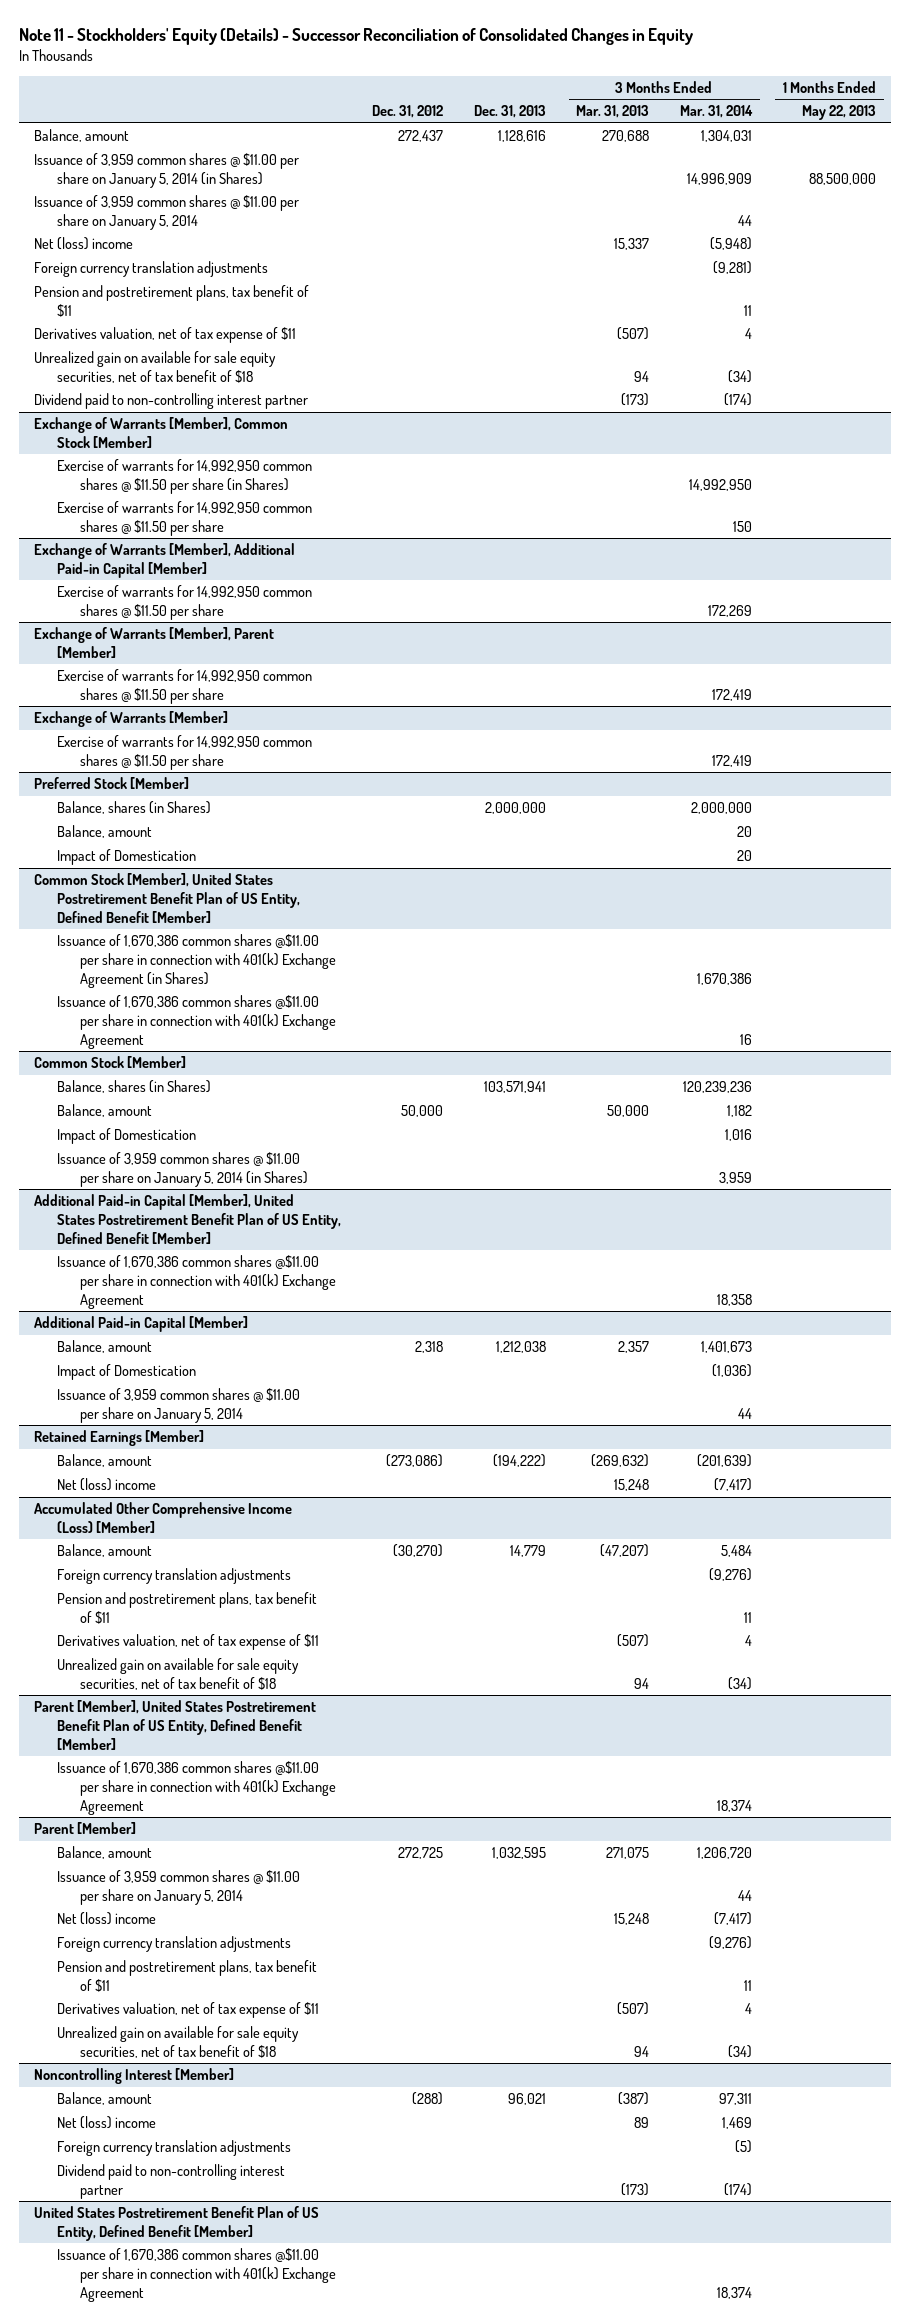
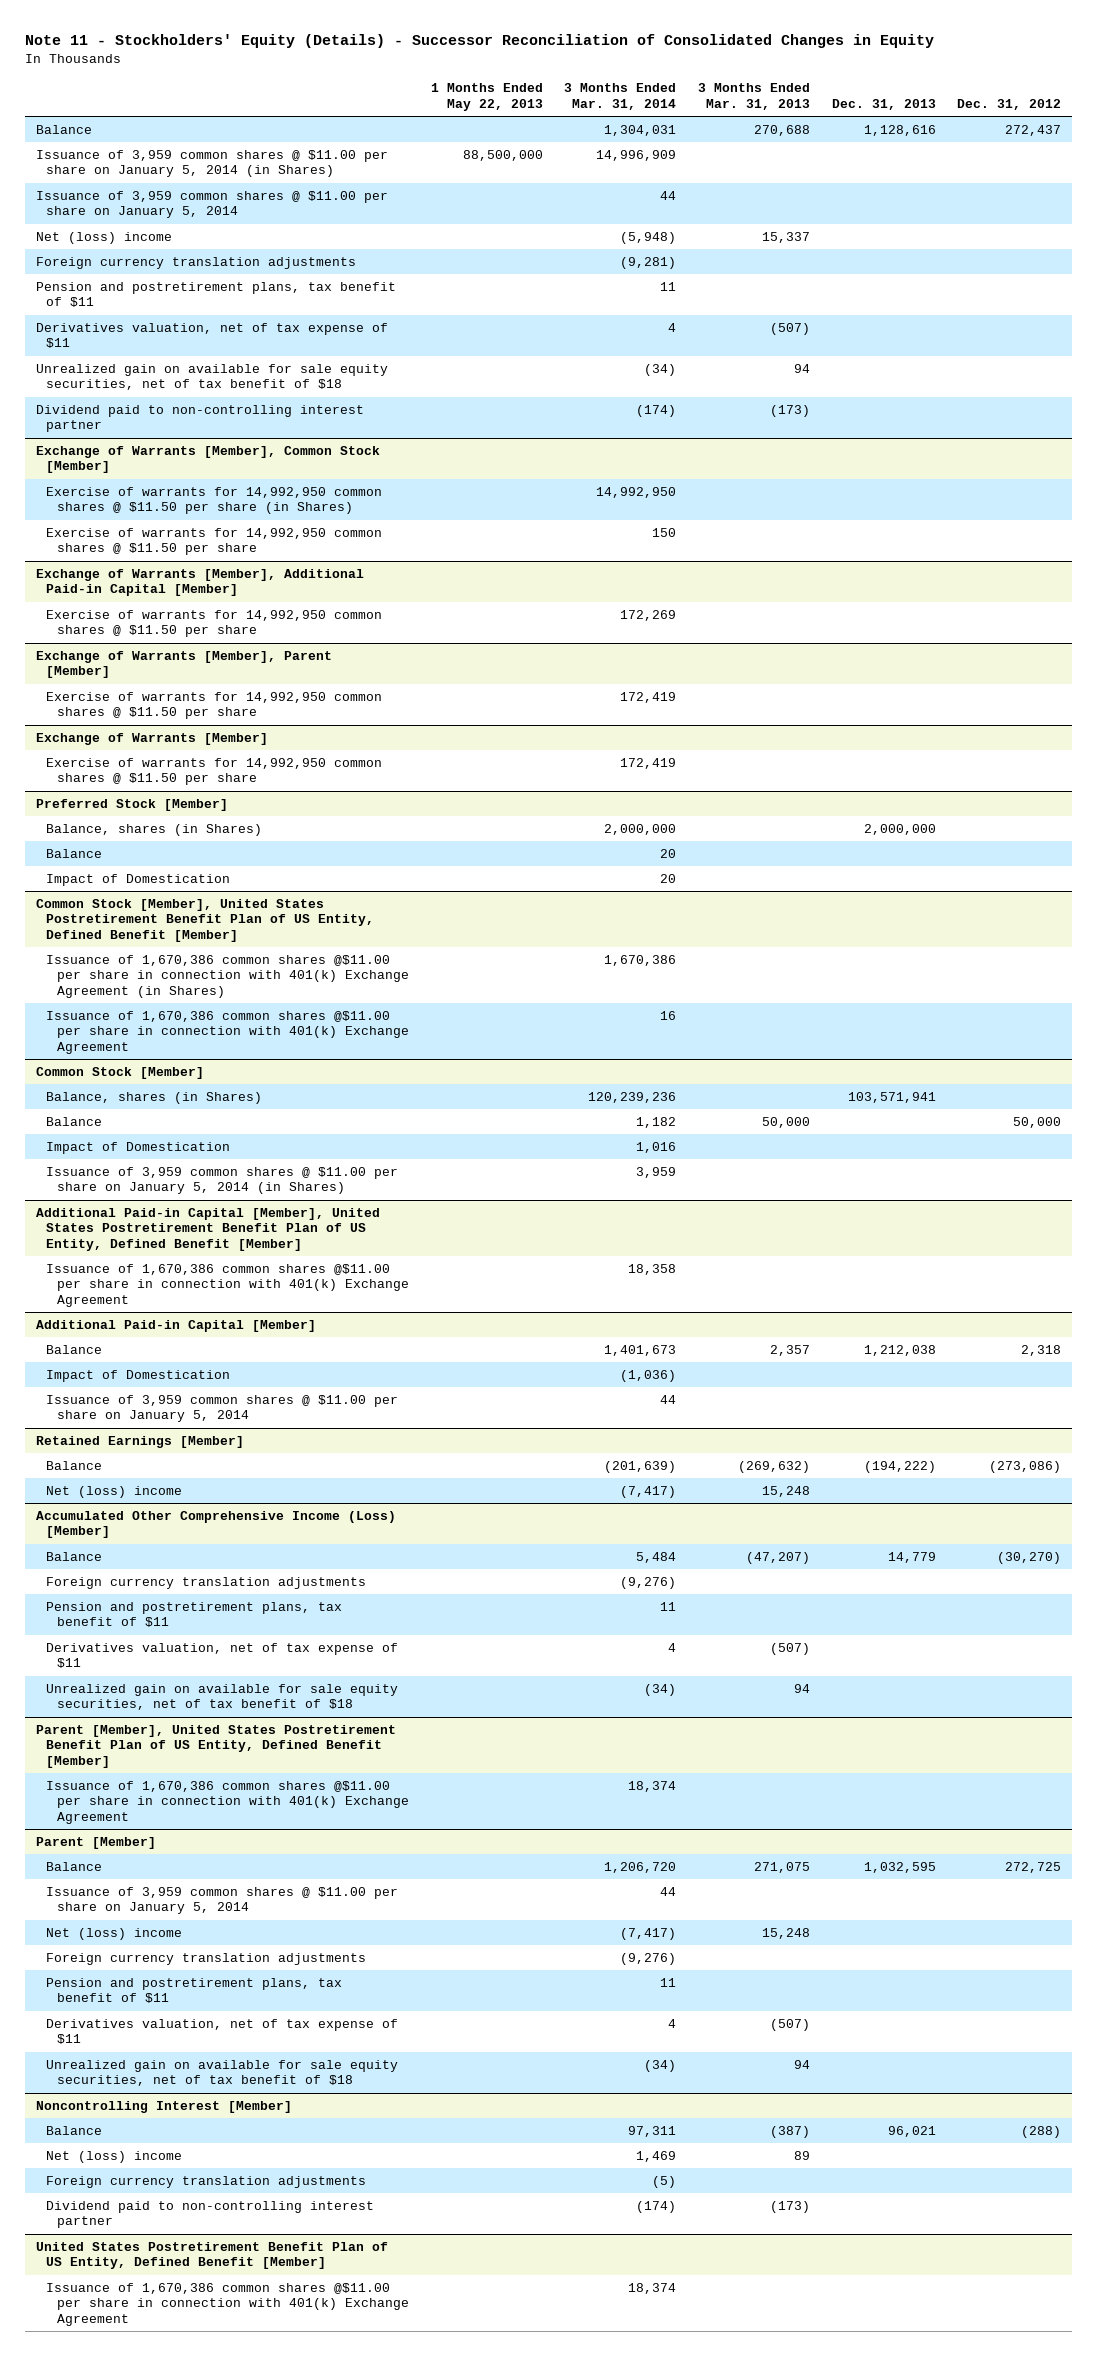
[33,129,129,143] Balance, amount -> [35,124,92,134] Balance
[57,825,153,839] Balance, amount -> [46,848,103,858] Balance
[57,1104,153,1118] Balance, amount -> [46,1116,103,1126] Balance
[57,1340,153,1354] Balance, amount -> [46,1344,103,1354] Balance
[57,1454,153,1468] Balance, amount -> [46,1460,103,1470] Balance
[57,1544,153,1558] Balance, amount -> [46,1551,103,1561] Balance
[57,1846,153,1860] Balance, amount -> [46,1861,103,1871] Balance
[57,2092,153,2106] Balance, amount -> [46,2125,103,2135] Balance

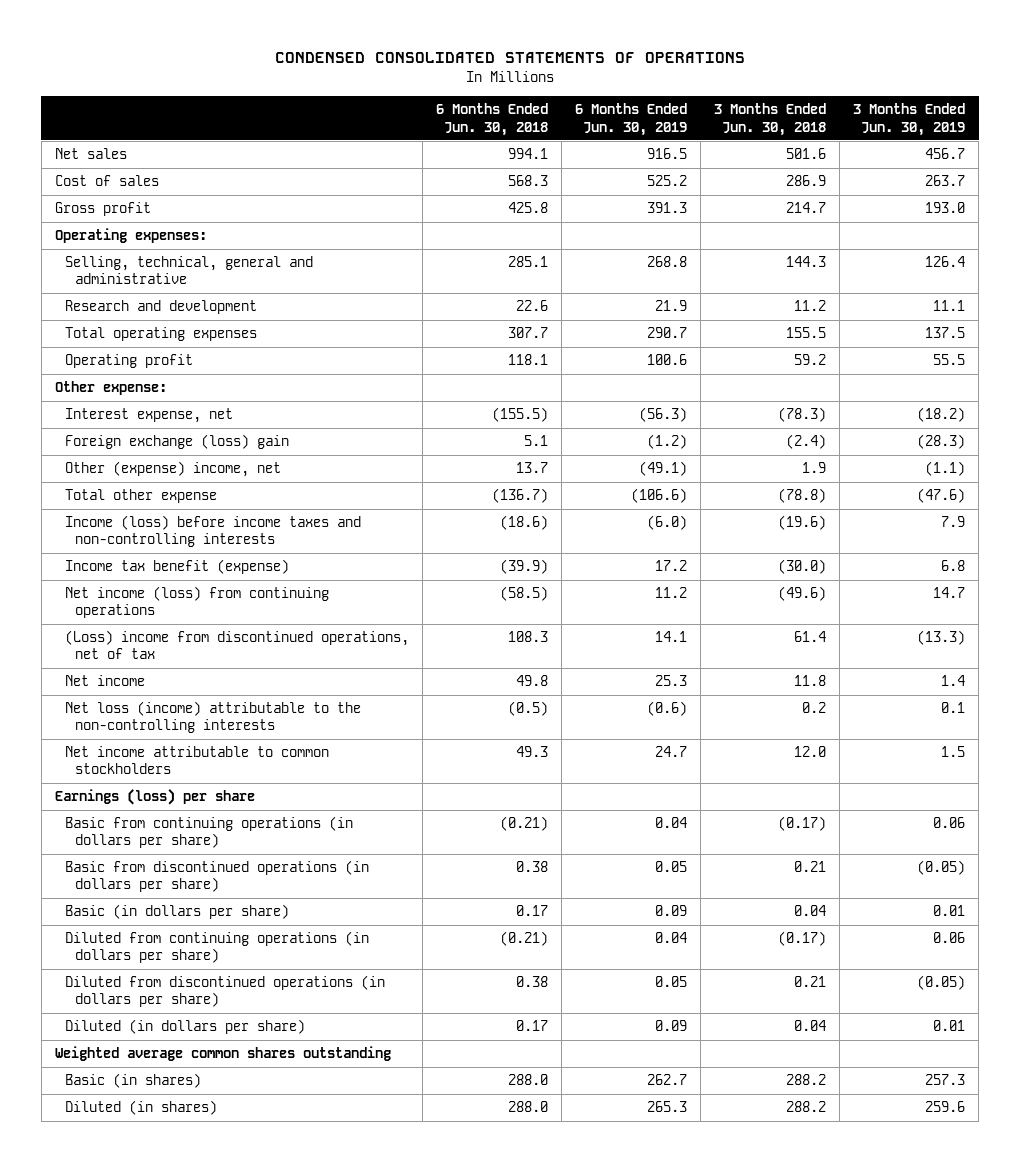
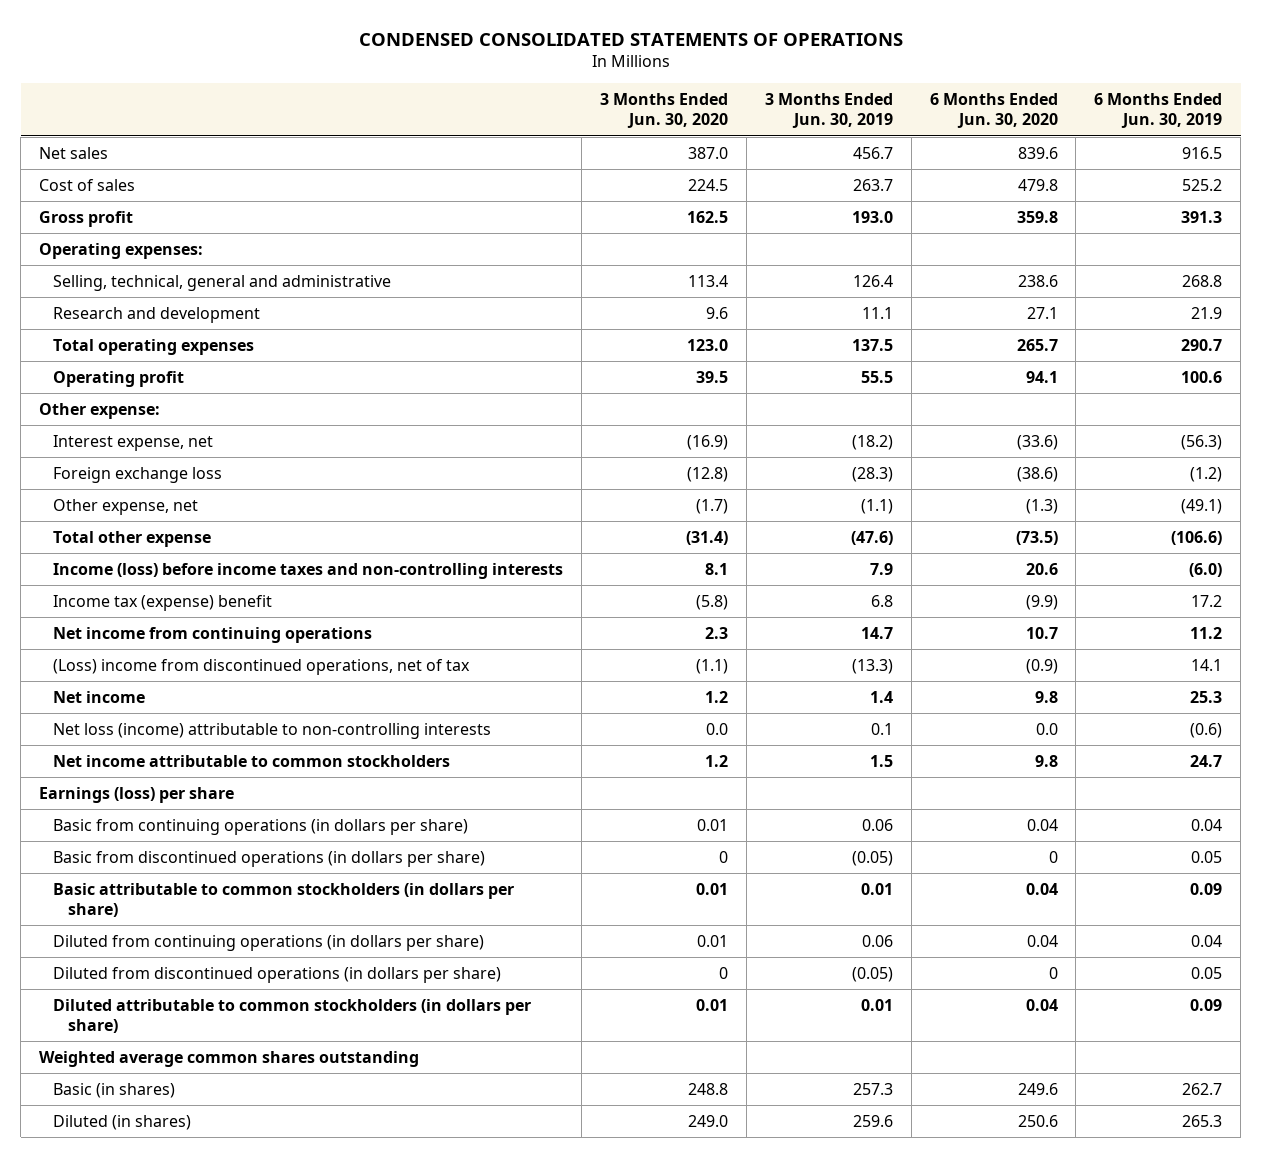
[436,103,549,136] 6 Months Ended Jun. 30, 2018 -> none
[714,103,827,136] 3 Months Ended Jun. 30, 2018 -> none
none -> [600,93,729,129] 3 Months Ended Jun. 30, 2020
none -> [929,93,1058,129] 6 Months Ended Jun. 30, 2020
[65,434,290,450] Foreign exchange (loss) gain -> [53,466,223,483] Foreign exchange loss
[65,461,282,478] Other (expense) income, net -> [53,498,199,515] Other expense, net
[65,559,290,575] Income tax benefit (expense) -> [53,594,273,611] Income tax (expense) benefit
[65,586,330,619] Net income (loss) from continuing operations -> [53,626,373,643] Net income from continuing operations
[65,701,362,734] Net loss (income) attributable to the non-controlling interests -> [53,722,492,739] Net loss (income) attributable to non-controlling interests
[65,904,290,920] Basic (in dollars per share) -> [53,882,515,918] Basic attributable to common stockholders (in dollars per share)
[65,1019,306,1035] Diluted (in dollars per share) -> [53,998,532,1034] Diluted attributable to common stockholders (in dollars per share)

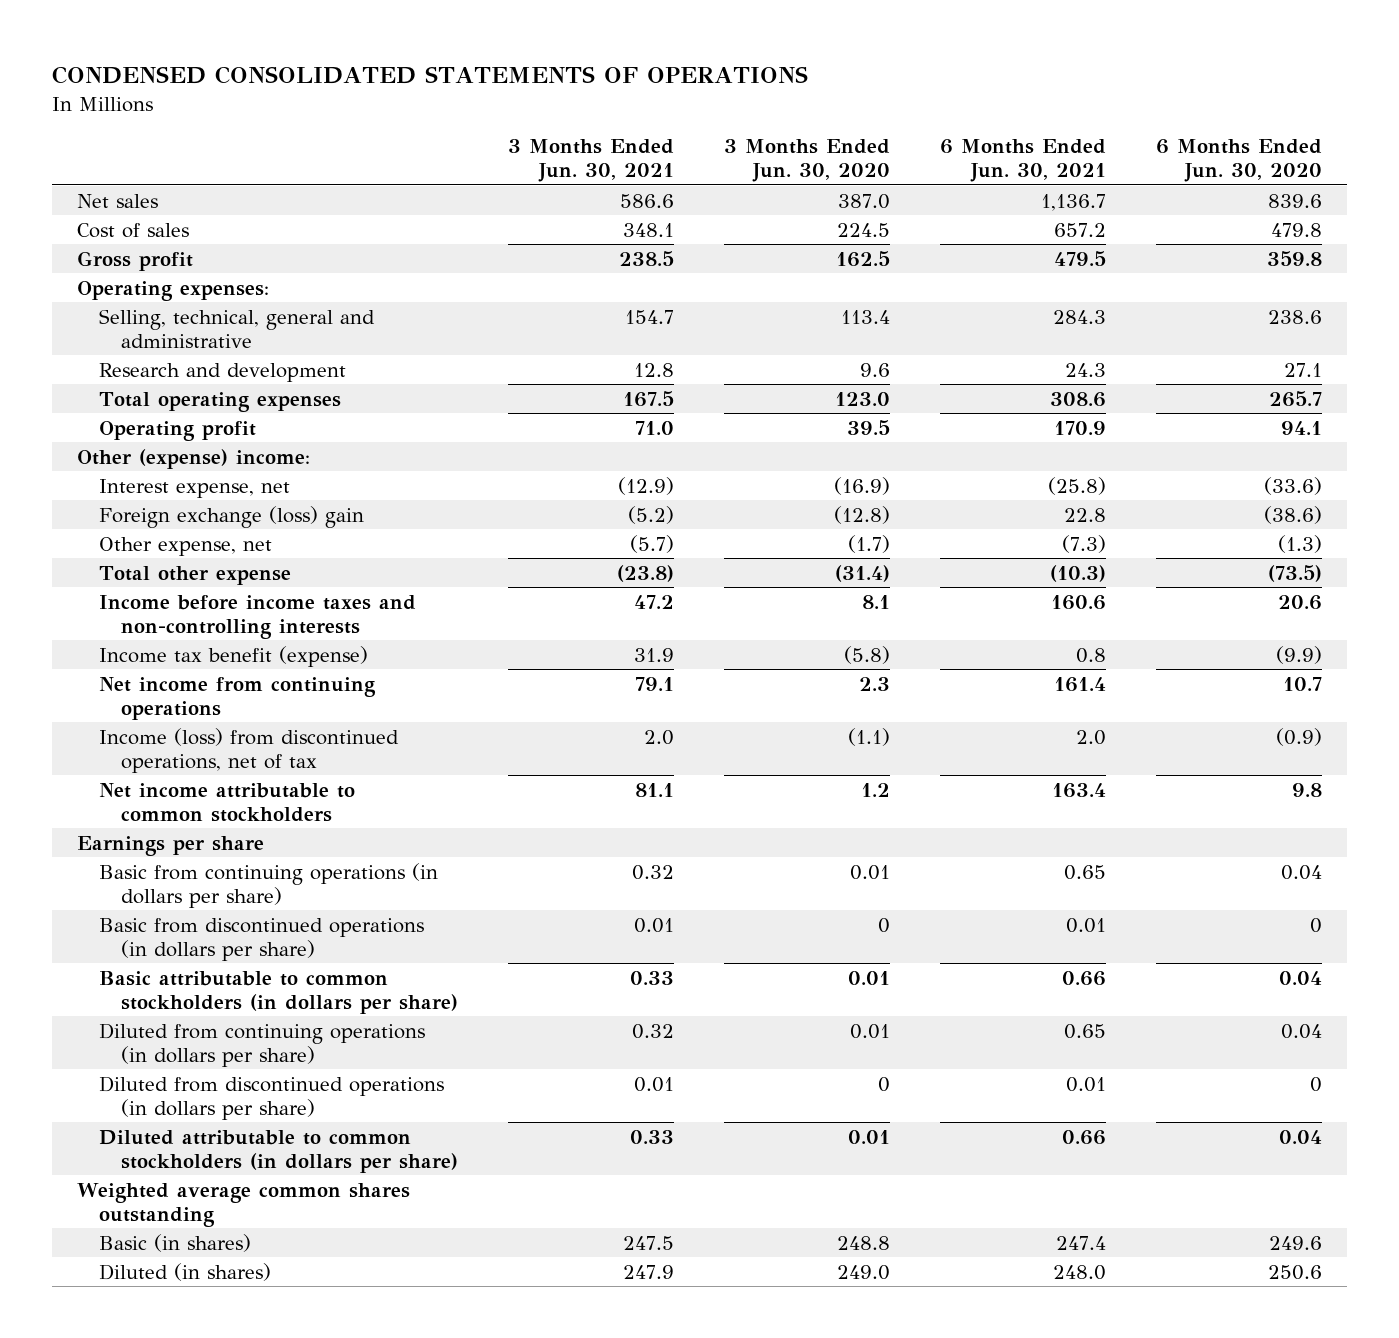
[764,93,893,129] 3 Months Ended Jun. 30, 2019 -> none
[1094,93,1223,129] 6 Months Ended Jun. 30, 2019 -> none
none -> [508,138,675,183] 3 Months Ended Jun. 30, 2021
none -> [940,138,1107,183] 6 Months Ended Jun. 30, 2021
[39,402,161,419] Other expense: -> [76,448,310,469] Other (expense) income:
[53,466,223,483] Foreign exchange loss -> [98,505,364,528] Foreign exchange (loss) gain
[53,562,564,579] Income (loss) before income taxes and non-controlling interests -> [98,594,416,639] Income before income taxes and non-controlling interests
[53,594,273,611] Income tax (expense) benefit -> [98,645,368,667] Income tax benefit (expense)
[53,690,146,703] Net income -> none
[53,722,492,739] Net loss (income) attributable to non-controlling interests -> none
[53,658,471,675] (Loss) income from discontinued operations, net of tax -> [98,727,399,773] Income (loss) from discontinued operations, net of tax
[39,786,235,803] Earnings (loss) per share -> [76,835,264,856] Earnings per share

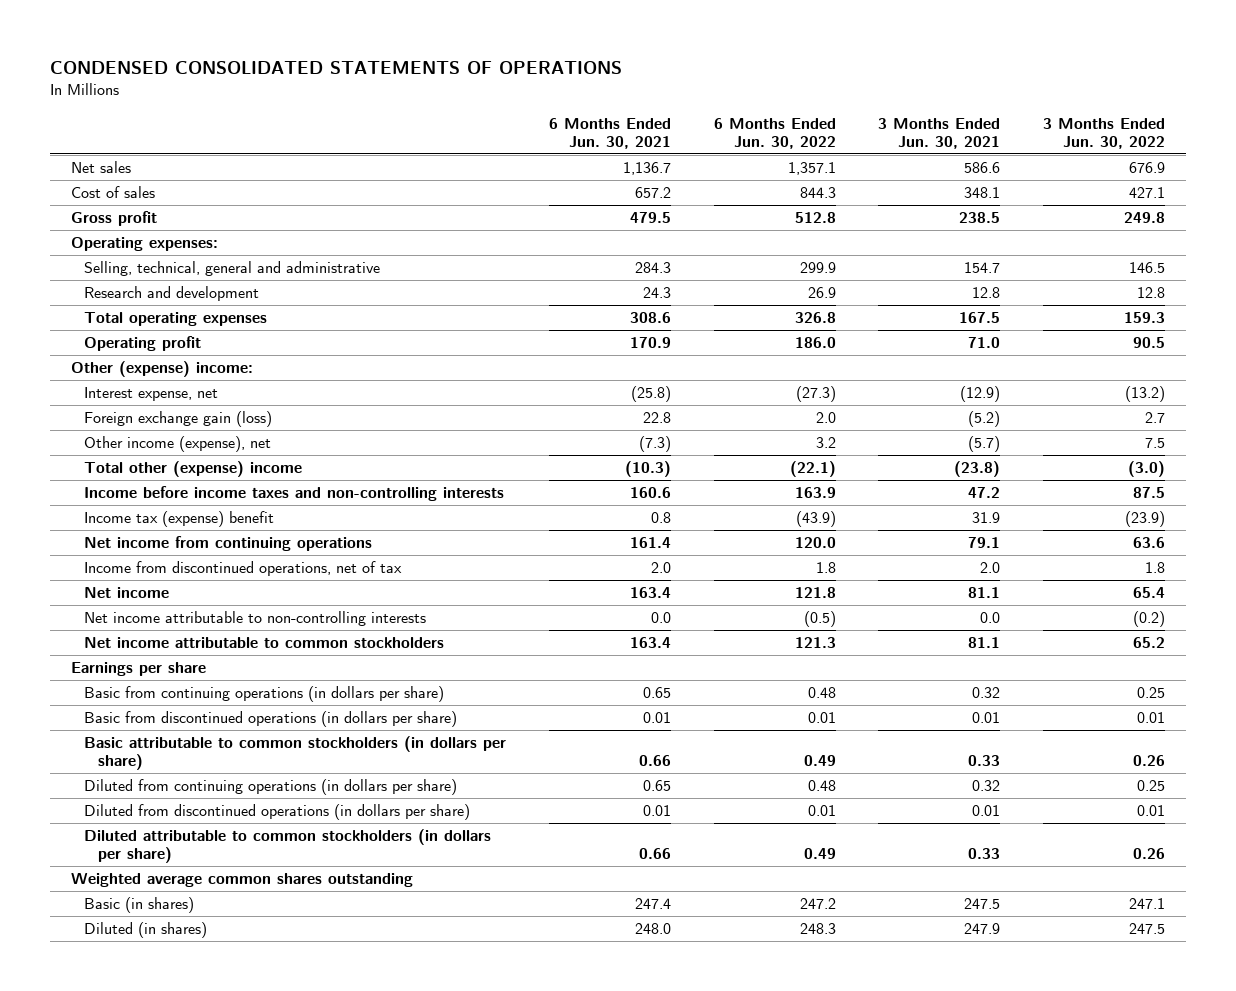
[724,138,891,183] 3 Months Ended Jun. 30, 2020 -> none
[1156,138,1323,183] 6 Months Ended Jun. 30, 2020 -> none
none -> [713,117,836,150] 6 Months Ended Jun. 30, 2022
none -> [1042,117,1165,150] 3 Months Ended Jun. 30, 2022
[98,505,364,528] Foreign exchange (loss) gain -> [84,410,273,427] Foreign exchange gain (loss)
[98,536,272,556] Other expense, net -> [84,435,272,452] Other income (expense), net
[98,565,291,585] Total other expense -> [84,460,303,477] Total other (expense) income
[98,645,368,667] Income tax benefit (expense) -> [84,510,275,527] Income tax (expense) benefit
[98,727,399,773] Income (loss) from discontinued operations, net of tax -> [84,560,403,576] Income from discontinued operations, net of tax
none -> [84,586,170,598] Net income
none -> [84,610,427,626] Net income attributable to non-controlling interests

